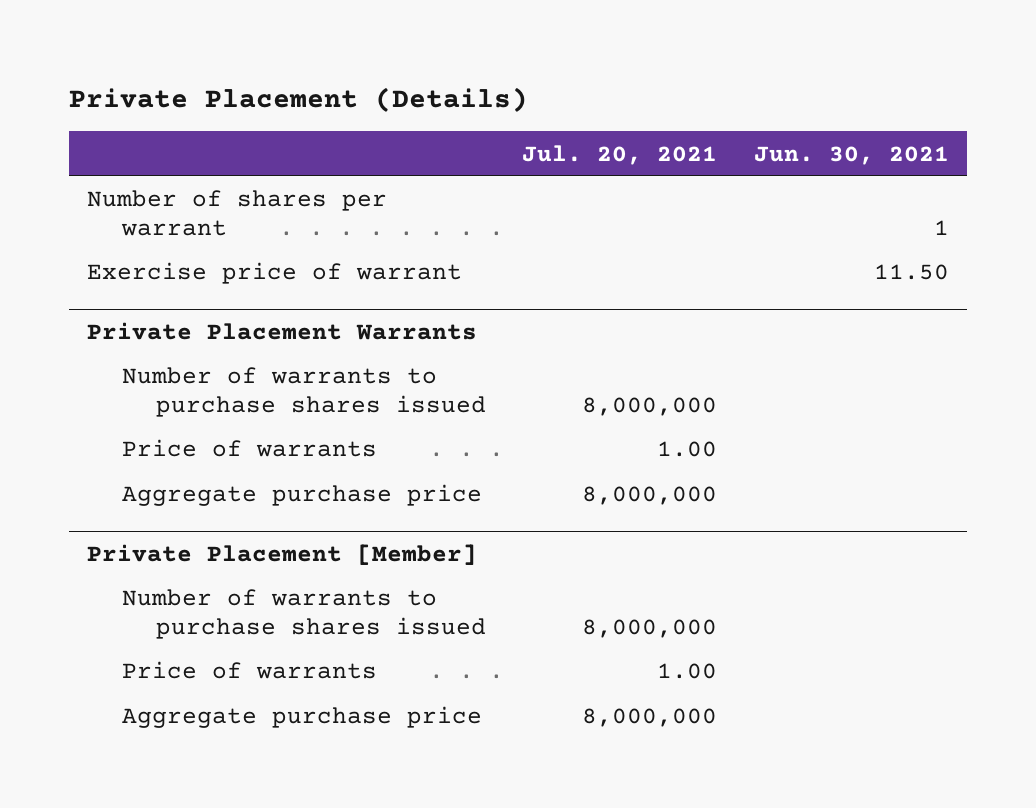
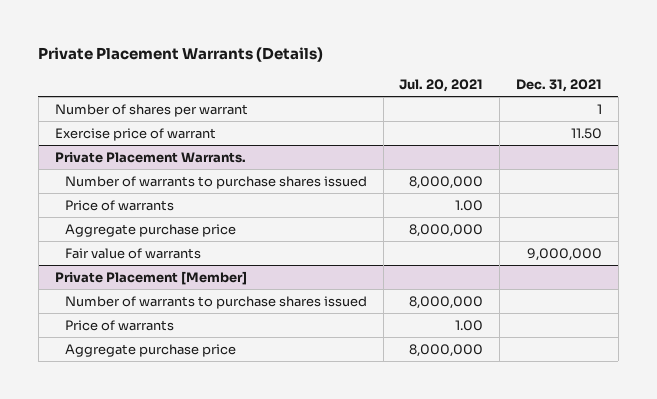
[68,86,528,112] Private Placement (Details) -> [38,46,324,62] Private Placement Warrants (Details)
[753,145,949,165] Jun. 30, 2021 -> none
none -> [516,78,603,92] Dec. 31, 2021
[87,321,478,340] Private Placement Warrants -> [54,151,246,163] Private Placement Warrants.
none -> [64,247,201,259] Fair value of warrants

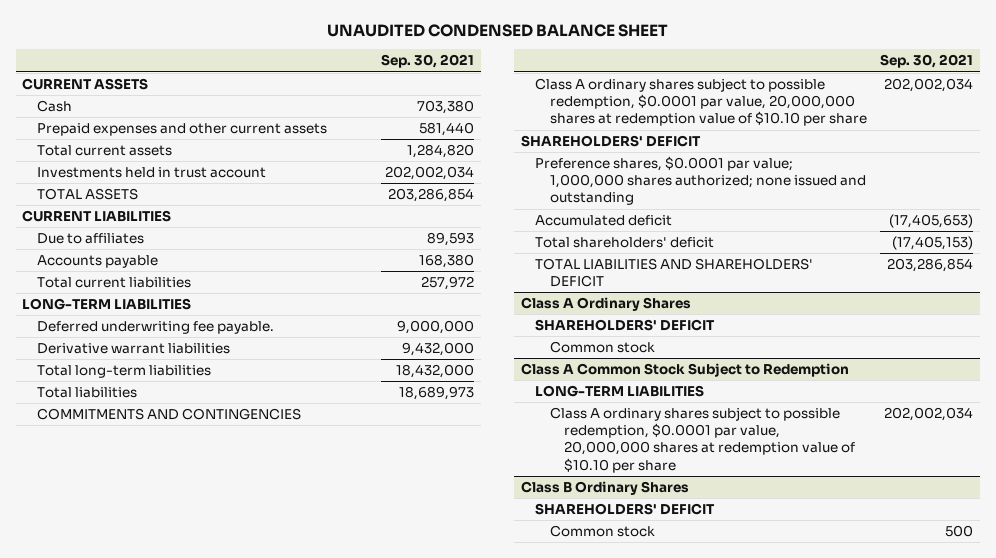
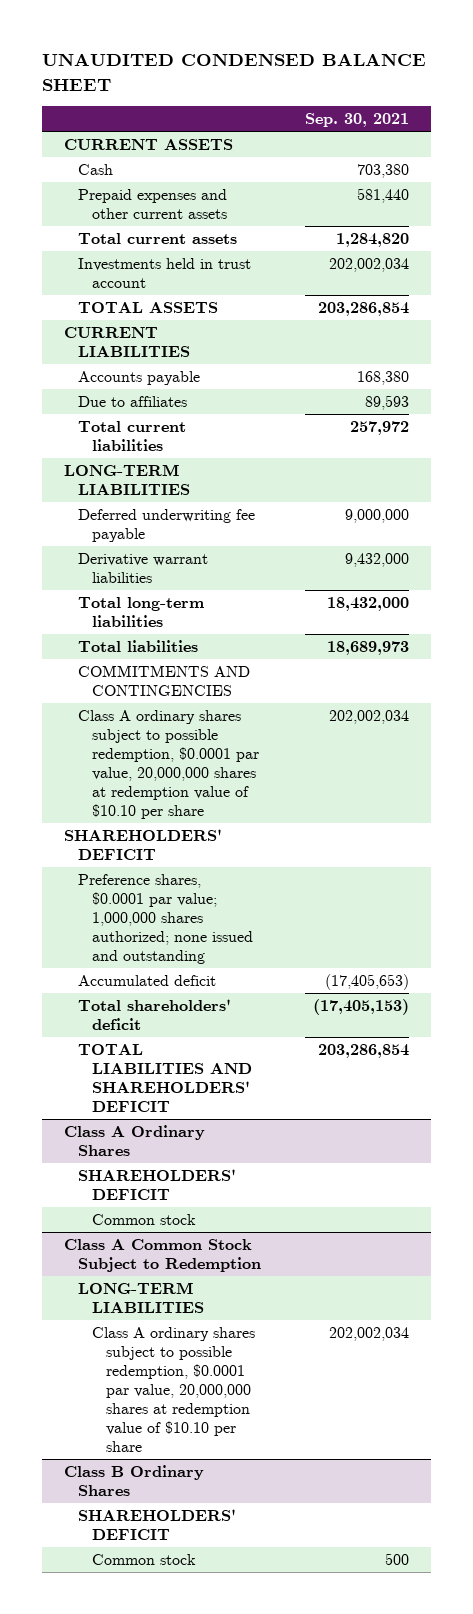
[36,232,144,244] Due to affiliates -> [77,395,187,407] Due to affiliates
[36,320,274,334] Deferred underwriting fee payable. -> [77,508,255,542] Deferred underwriting fee payable

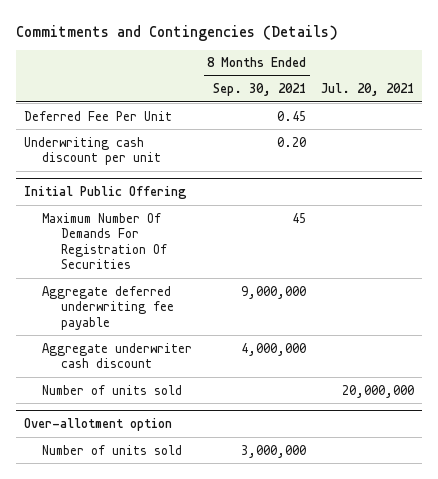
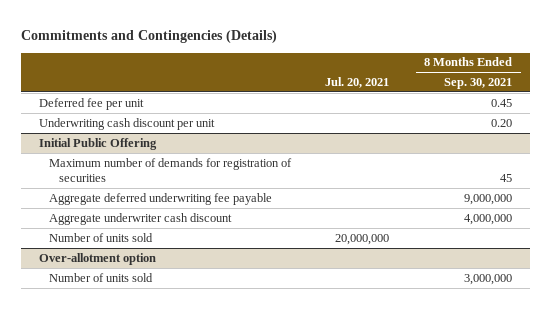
[23,110,172,121] Deferred Fee Per Unit -> [38,97,144,110] Deferred fee per unit
[42,212,168,270] Maximum Number Of Demands For Registration Of Securities -> [48,157,292,183] Maximum number of demands for registration of securities

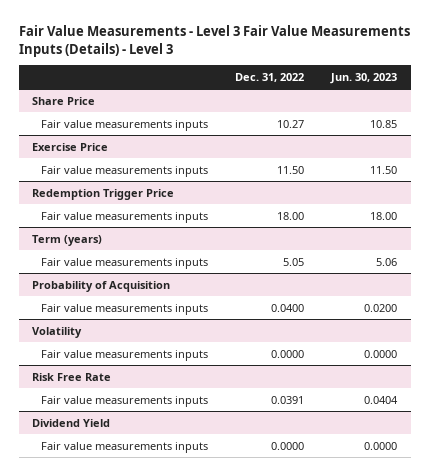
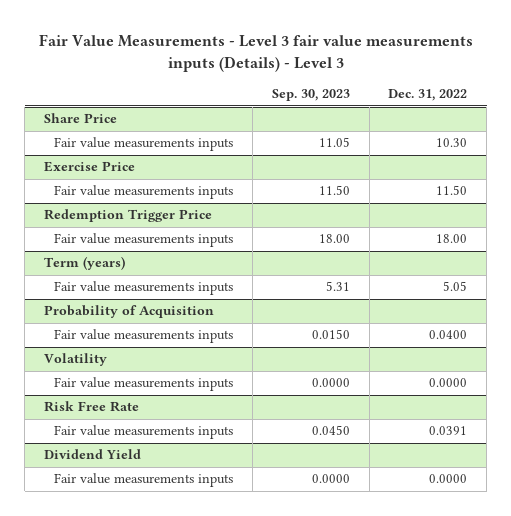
[18,25,410,57] Fair Value Measurements - Level 3 Fair Value Measurements Inputs (Details) - Level 3 -> [38,34,473,72] Fair Value Measurements - Level 3 fair value measurements inputs (Details) - Level 3
[330,72,398,84] Jun. 30, 2023 -> none
none -> [271,89,350,102] Sep. 30, 2023
[276,119,304,128] 10.27 -> [436,138,468,148] 10.30

